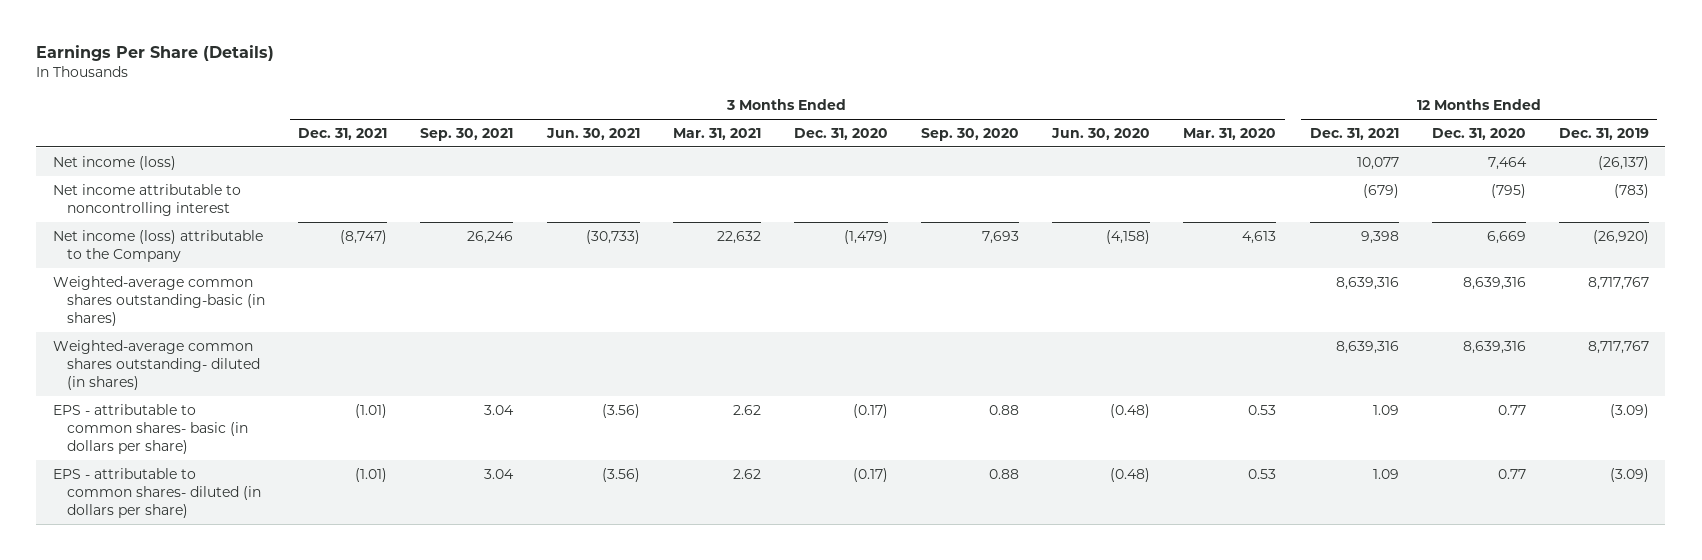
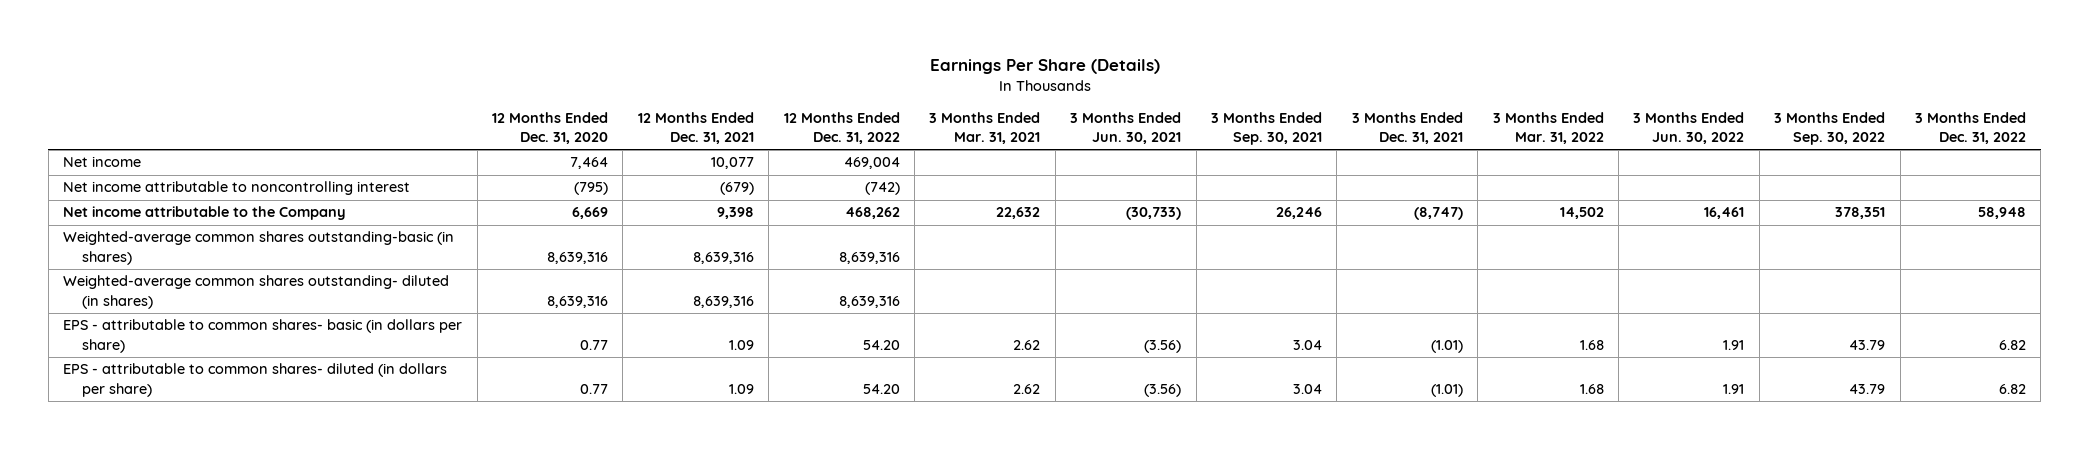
[793,127,888,140] Dec. 31, 2020 -> none
[921,127,1020,141] Sep. 30, 2020 -> none
[1051,127,1151,140] Jun. 30, 2020 -> none
[1183,127,1277,140] Mar. 31, 2020 -> none
[1558,127,1649,140] Dec. 31, 2019 -> none
none -> [783,112,900,145] 12 Months Ended Dec. 31, 2022
none -> [1492,112,1604,145] 3 Months Ended Mar. 31, 2022
none -> [1633,112,1745,145] 3 Months Ended Jun. 30, 2022
none -> [1774,112,1886,146] 3 Months Ended Sep. 30, 2022
none -> [1915,112,2027,145] 3 Months Ended Dec. 31, 2022
[52,155,176,170] Net income (loss) -> [63,156,142,168] Net income
[52,229,263,262] Net income (loss) attributable to the Company -> [63,206,347,221] Net income attributable to the Company

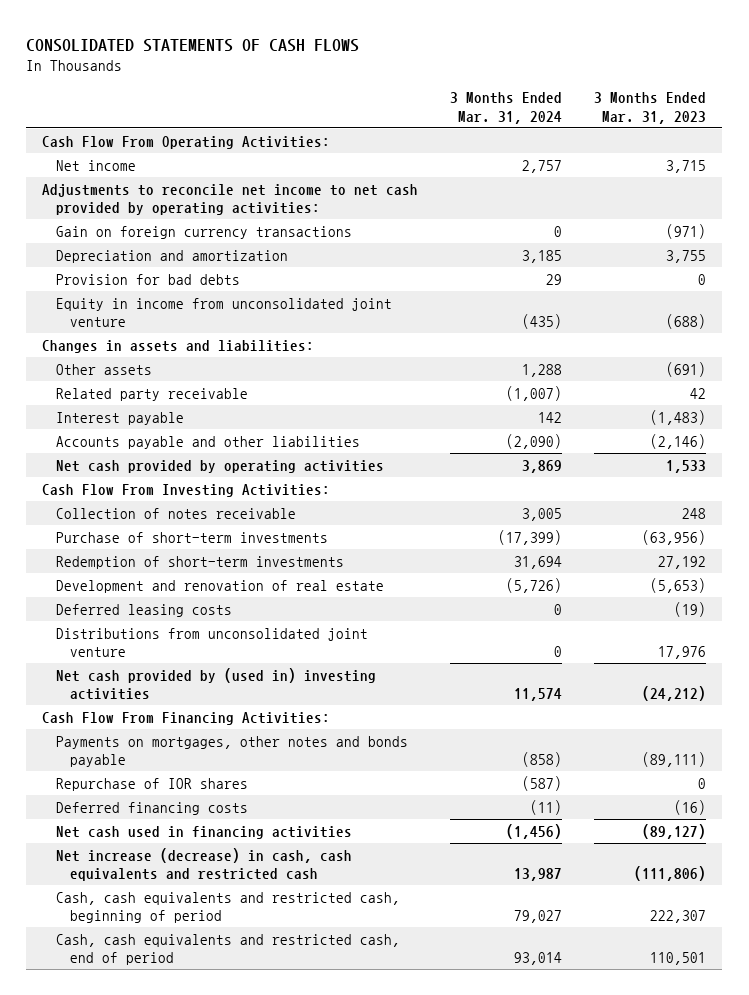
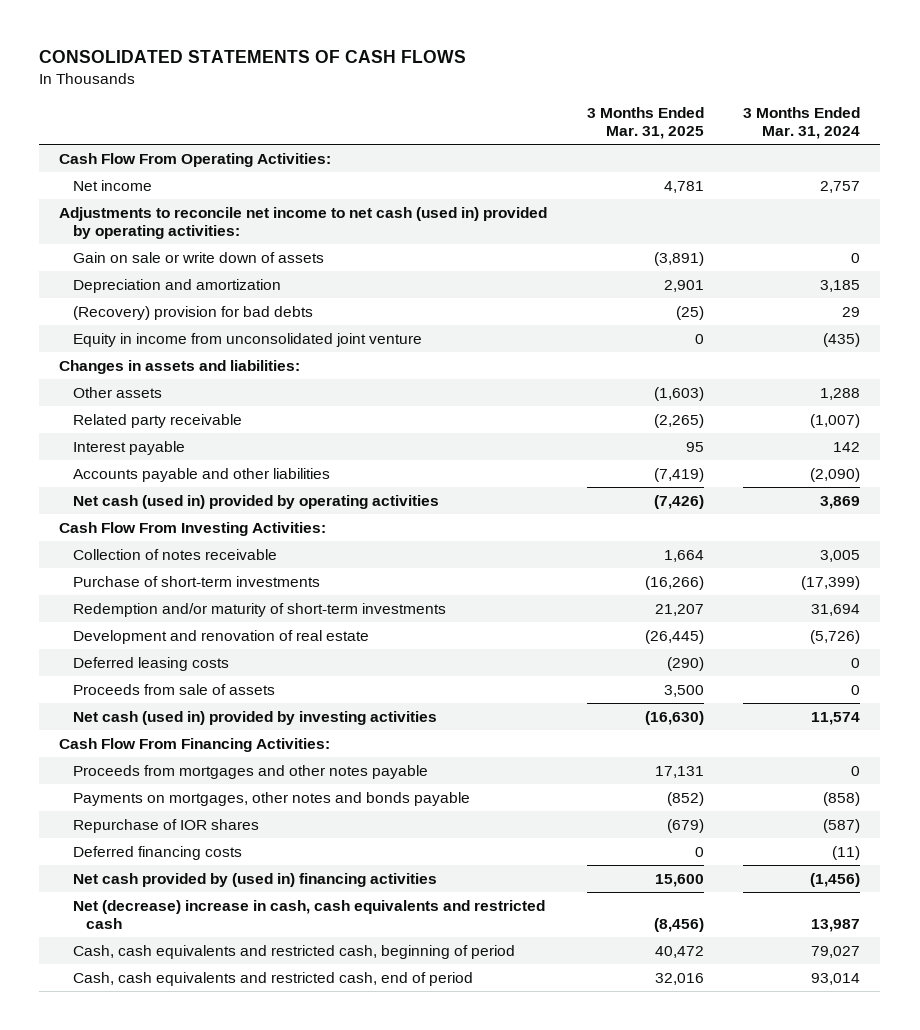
[594,92,707,124] 3 Months Ended Mar. 31, 2023 -> none
none -> [586,107,704,140] 3 Months Ended Mar. 31, 2025
[56,225,353,239] Gain on foreign currency transactions -> none
[42,183,419,216] Adjustments to reconcile net income to net cash provided by operating activities: -> [59,206,548,239] Adjustments to reconcile net income to net cash (used in) provided by operating activities:
none -> [72,251,324,263] Gain on sale or write down of assets
[56,273,241,285] Provision for bad debts -> [72,305,313,320] (Recovery) provision for bad debts
[56,459,385,473] Net cash provided by operating activities -> [72,494,439,509] Net cash (used in) provided by operating activities
[56,555,345,569] Redemption of short-term investments -> [72,602,446,617] Redemption and/or maturity of short-term investments
[56,627,369,658] Distributions from unconsolidated joint venture -> none
none -> [72,683,275,695] Proceeds from sale of assets
[56,667,377,701] Net cash provided by (used in) investing activities -> [72,710,437,725] Net cash (used in) provided by investing activities
none -> [72,764,428,779] Proceeds from mortgages and other notes payable
[56,825,353,839] Net cash used in financing activities -> [72,872,437,887] Net cash provided by (used in) financing activities
[56,847,353,882] Net increase (decrease) in cash, cash equivalents and restricted cash -> [72,899,545,929] Net (decrease) increase in cash, cash equivalents and restricted cash

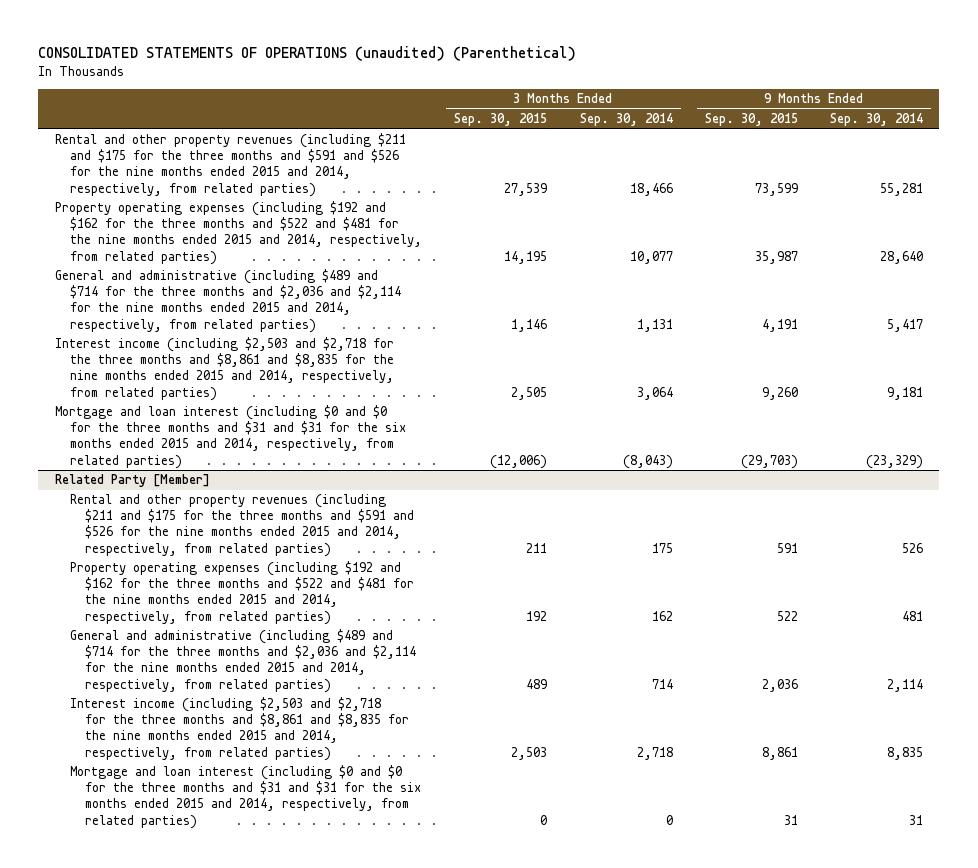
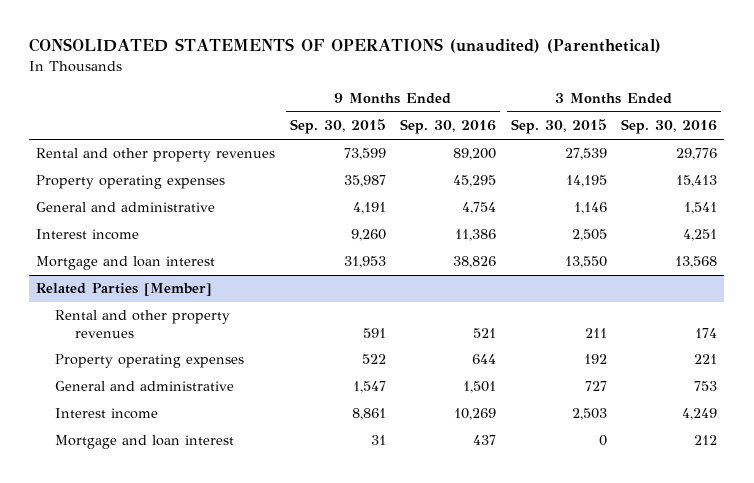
[579,113,673,127] Sep. 30, 2014 -> none
[830,113,924,127] Sep. 30, 2014 -> none
none -> [400,119,497,135] Sep. 30, 2016
none -> [621,119,718,135] Sep. 30, 2016
[69,629,417,693] General and administrative (including $489 and $714 for the three months and $2,036 and $2,114 for the nine months ended 2015 and 2014, respectively, from related parties) -> none
[54,133,406,197] Rental and other property revenues (including $211 and $175 for the three months and $591 and $526 for the nine months ended 2015 and 2014, respectively, from related parties) -> [36,148,276,163] Rental and other property revenues
[54,201,422,265] Property operating expenses (including $192 and $162 for the three months and $522 and $481 for the nine months ended 2015 and 2014, respectively, from related parties) -> [36,175,226,190] Property operating expenses
[54,269,401,333] General and administrative (including $489 and $714 for the three months and $2,036 and $2,114 for the nine months ended 2015 and 2014, respectively, from related parties) -> [36,202,216,213] General and administrative
[54,337,394,401] Interest income (including $2,503 and $2,718 for the three months and $8,861 and $8,835 for the nine months ended 2015 and 2014, respectively, from related parties) -> [36,229,140,241] Interest income
[54,405,406,469] Mortgage and loan interest (including $0 and $0 for the three months and $31 and $31 for the six months ended 2015 and 2014, respectively, from related parties) -> [36,256,216,271] Mortgage and loan interest
[490,454,548,469] (12,006) -> [564,256,607,269] 13,550
[740,454,798,469] (29,703) -> [343,256,386,269] 31,953
[54,474,210,488] Related Party [Member] -> [36,283,213,297] Related Parties [Member]
[69,494,415,557] Rental and other property revenues (including $211 and $175 for the three months and $591 and $526 for the nine months ended 2015 and 2014, respectively, from related parties) -> [55,310,231,338] Rental and other property revenues
[69,561,415,625] Property operating expenses (including $192 and $162 for the three months and $522 and $481 for the nine months ended 2015 and 2014, respectively, from related parties) -> [55,354,245,369] Property operating expenses
none -> [55,381,235,392] General and administrative
[69,697,410,761] Interest income (including $2,503 and $2,718 for the three months and $8,861 and $8,835 for the nine months ended 2015 and 2014, respectively, from related parties) -> [55,408,159,420] Interest income
[69,765,422,829] Mortgage and loan interest (including $0 and $0 for the three months and $31 and $31 for the six months ended 2015 and 2014, respectively, from related parties) -> [55,435,235,450] Mortgage and loan interest

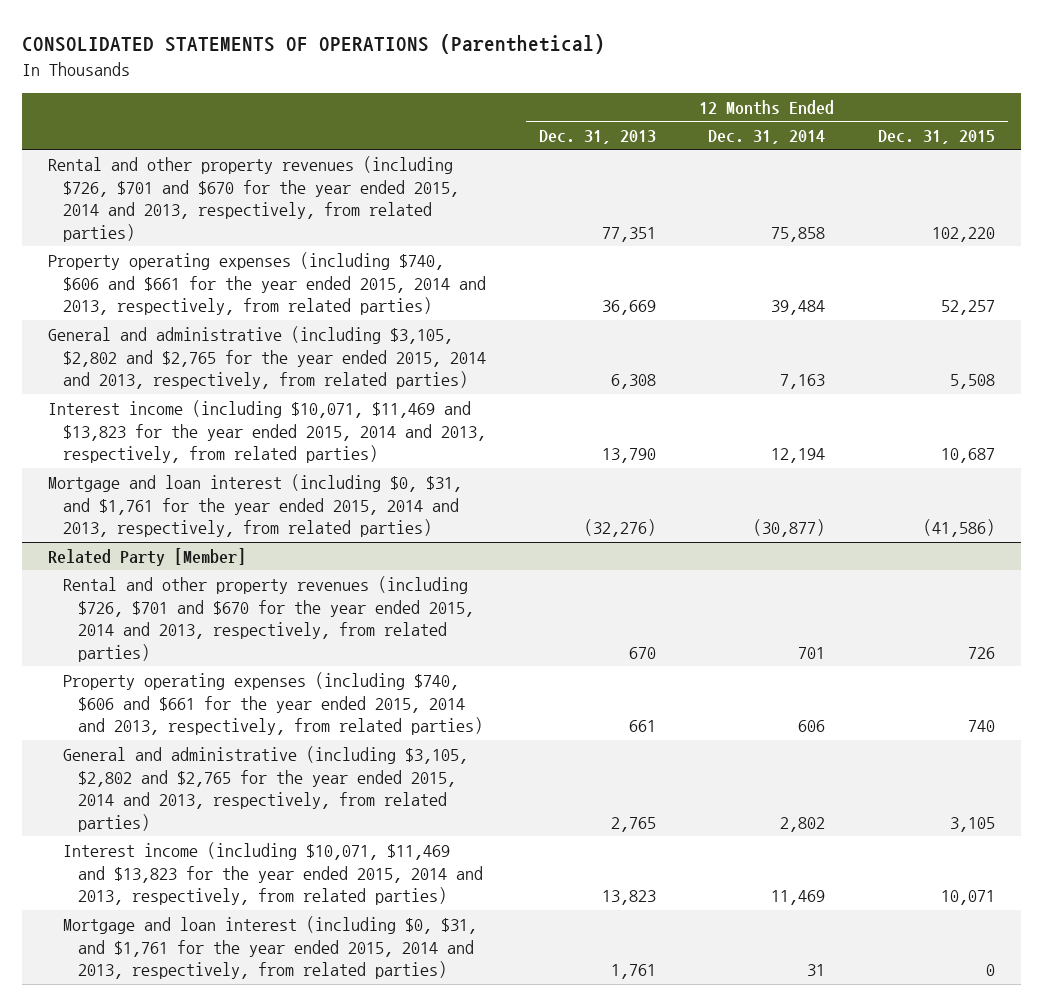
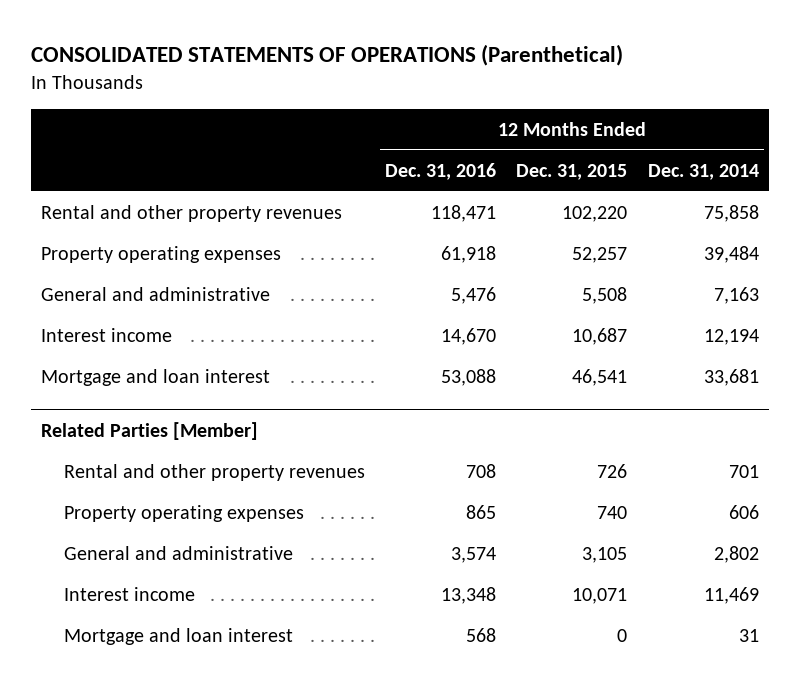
[538,130,656,145] Dec. 31, 2013 -> none
none -> [385,162,497,180] Dec. 31, 2016
[48,155,460,242] Rental and other property revenues (including $726, $701 and $670 for the year ended 2015, 2014 and 2013, respectively, from related parties) -> [40,205,342,223] Rental and other property revenues
[48,251,487,316] Property operating expenses (including $740, $606 and $661 for the year ended 2015, 2014 and 2013, respectively, from related parties) -> [40,246,281,264] Property operating expenses
[48,325,487,390] General and administrative (including $3,105, $2,802 and $2,765 for the year ended 2015, 2014 and 2013, respectively, from related parties) -> [40,287,270,302] General and administrative
[48,399,487,464] Interest income (including $10,071, $11,469 and $13,823 for the year ended 2015, 2014 and 2013, respectively, from related parties) -> [40,328,172,343] Interest income
[48,473,463,538] Mortgage and loan interest (including $0, $31, and $1,761 for the year ended 2015, 2014 and 2013, respectively, from related parties) -> [40,369,270,387] Mortgage and loan interest
[753,519,826,538] (30,877) -> [703,369,759,387] 33,681
[922,519,995,538] (41,586) -> [572,369,628,387] 46,541
[48,547,247,566] Related Party [Member] -> [40,421,258,440] Related Parties [Member]
[63,575,475,662] Rental and other property revenues (including $726, $701 and $670 for the year ended 2015, 2014 and 2013, respectively, from related parties) -> [63,464,365,482] Rental and other property revenues
[63,671,484,736] Property operating expenses (including $740, $606 and $661 for the year ended 2015, 2014 and 2013, respectively, from related parties) -> [63,505,304,523] Property operating expenses
[63,745,469,832] General and administrative (including $3,105, $2,802 and $2,765 for the year ended 2015, 2014 and 2013, respectively, from related parties) -> [63,546,293,561] General and administrative
[63,841,484,906] Interest income (including $10,071, $11,469 and $13,823 for the year ended 2015, 2014 and 2013, respectively, from related parties) -> [63,587,195,602] Interest income
[63,915,478,980] Mortgage and loan interest (including $0, $31, and $1,761 for the year ended 2015, 2014 and 2013, respectively, from related parties) -> [63,628,293,646] Mortgage and loan interest

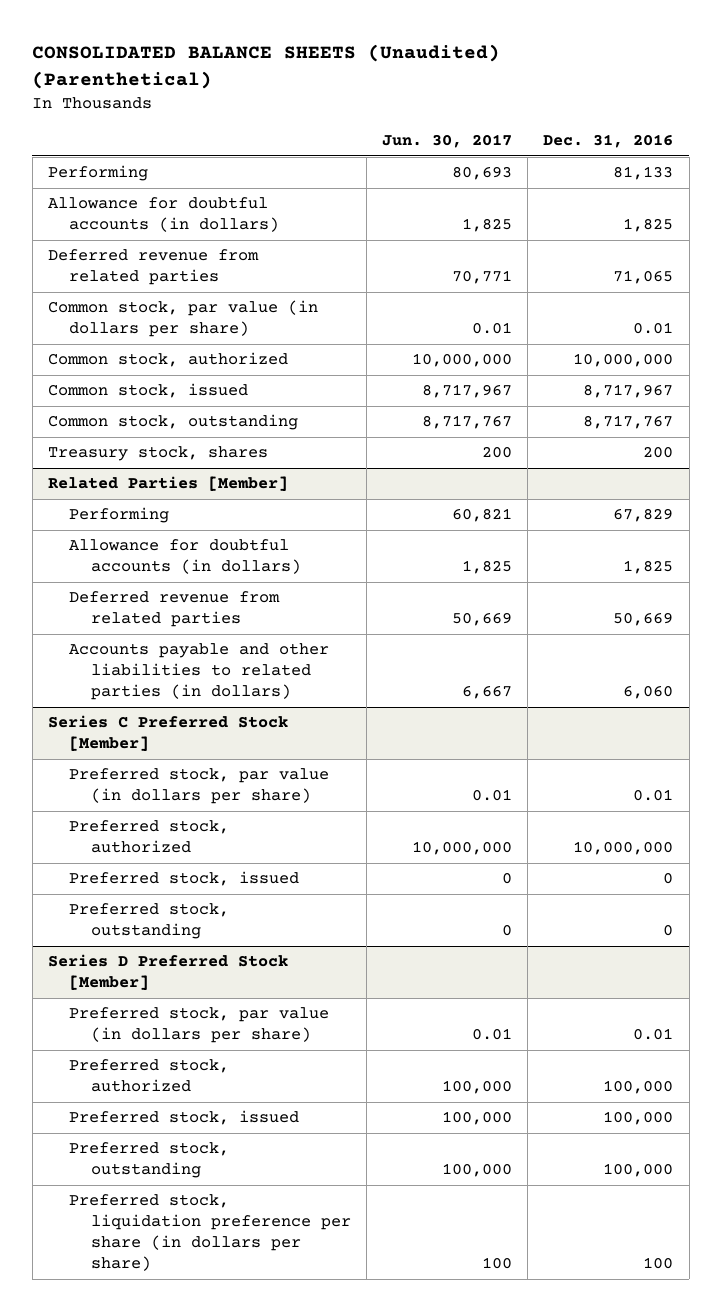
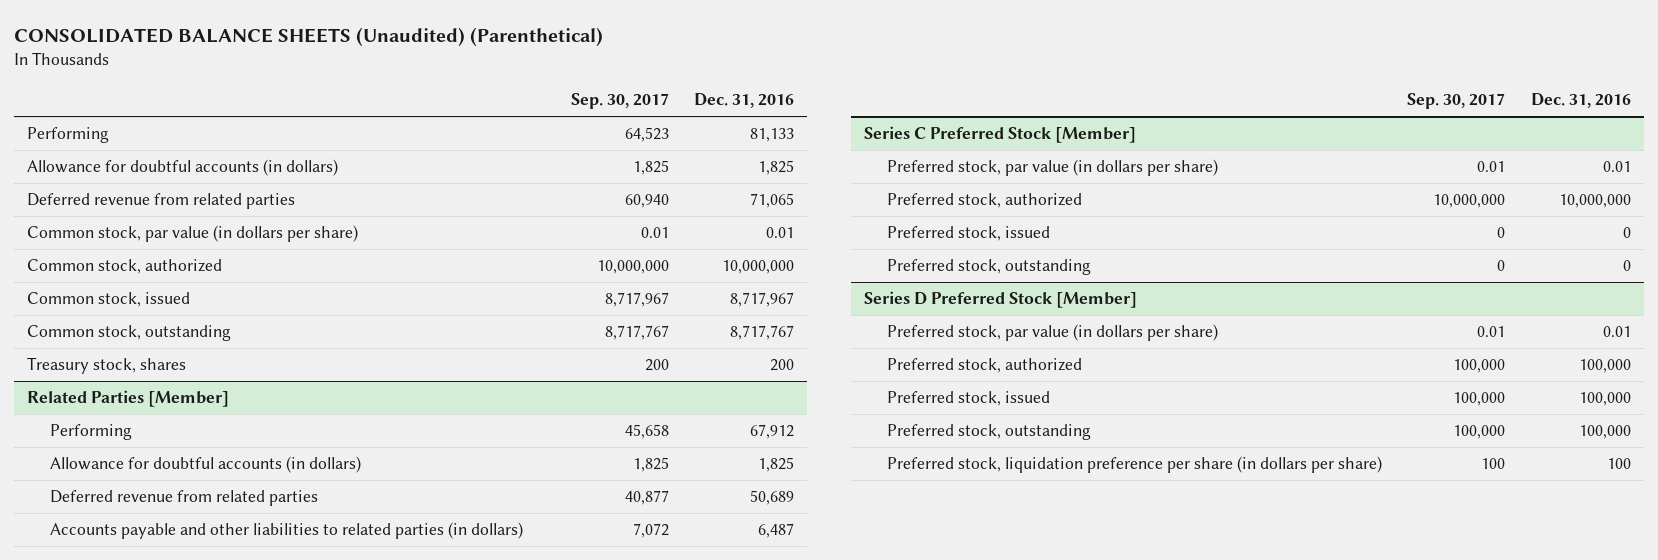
[382,134,513,149] Jun. 30, 2017 -> none
none -> [570,93,669,110] Sep. 30, 2017
[613,508,674,523] 67,829 -> [750,424,795,440] 67,912
[613,612,674,627] 50,669 -> [750,490,795,506] 50,689
[623,685,674,700] 6,060 -> [758,523,795,539] 6,487

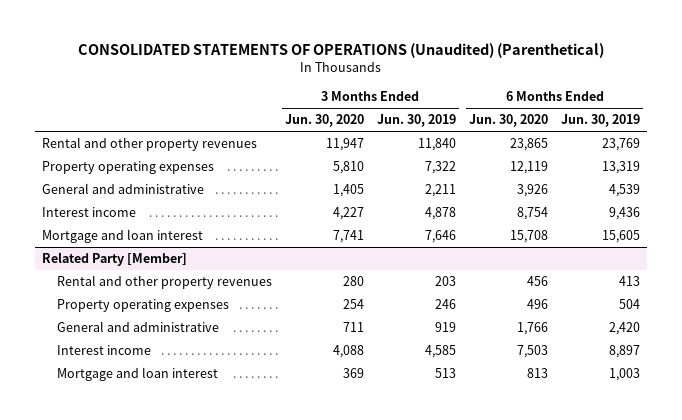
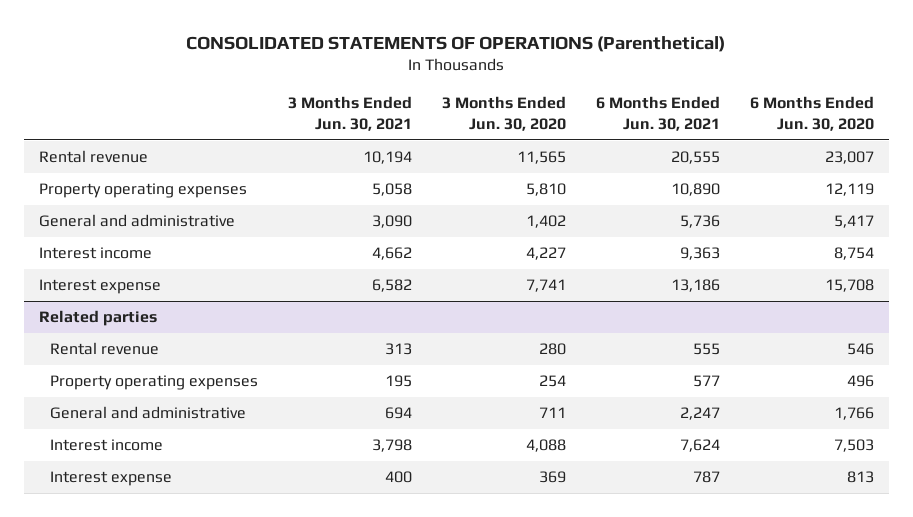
[78,42,605,58] CONSOLIDATED STATEMENTS OF OPERATIONS (Unaudited) (Parenthetical) -> [186,35,726,52] CONSOLIDATED STATEMENTS OF OPERATIONS (Parenthetical)
[376,114,456,128] Jun. 30, 2019 -> none
[561,114,641,128] Jun. 30, 2019 -> none
none -> [288,95,413,131] 3 Months Ended Jun. 30, 2021
none -> [595,95,720,131] 6 Months Ended Jun. 30, 2021
[41,137,257,152] Rental and other property revenues -> none
none -> [38,150,148,164] Rental revenue
[332,184,364,198] 1,405 -> [525,215,566,229] 1,402
[517,184,549,198] 3,926 -> [833,215,874,229] 5,417
[41,252,187,267] Related Party [Member] -> none
[56,275,272,290] Rental and other property revenues -> none
[41,229,203,244] Mortgage and loan interest -> [38,279,161,295] Interest expense
none -> [38,310,157,327] Related parties
none -> [50,342,160,356] Rental revenue
[56,367,218,382] Mortgage and loan interest -> [50,471,173,487] Interest expense

